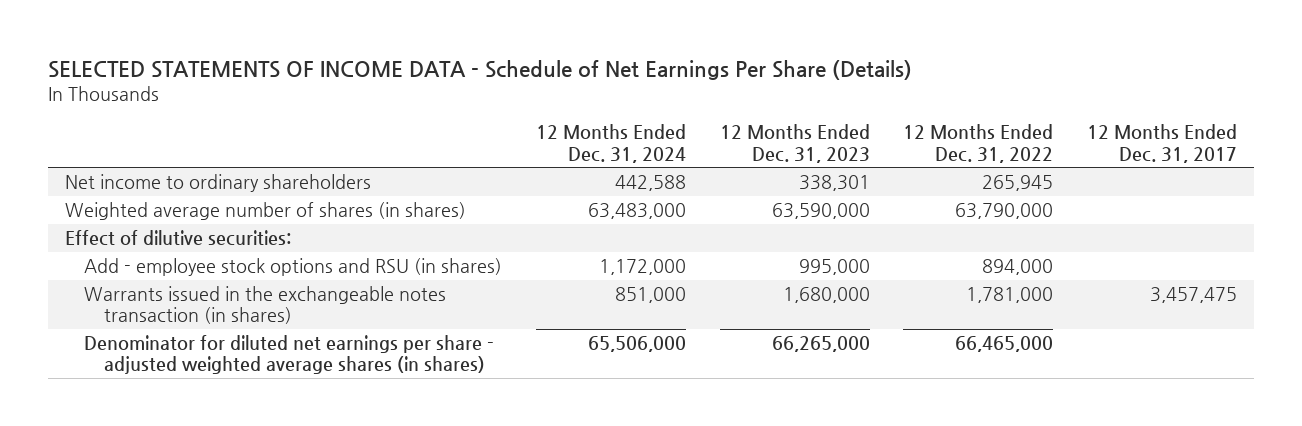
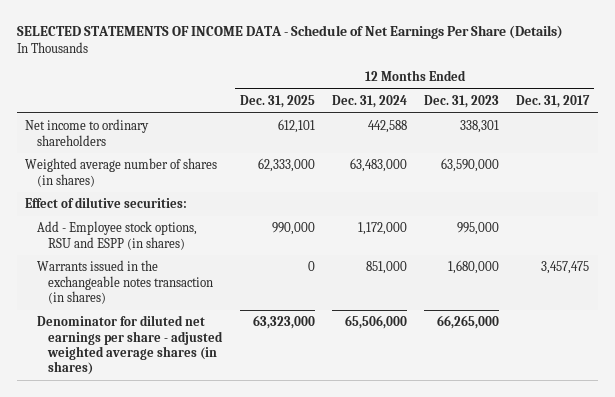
[903,124,1054,163] 12 Months Ended Dec. 31, 2022 -> none
none -> [239,94,315,108] Dec. 31, 2025
[84,258,503,277] Add - employee stock options and RSU (in shares) -> [36,221,197,250] Add - Employee stock options, RSU and ESPP (in shares)

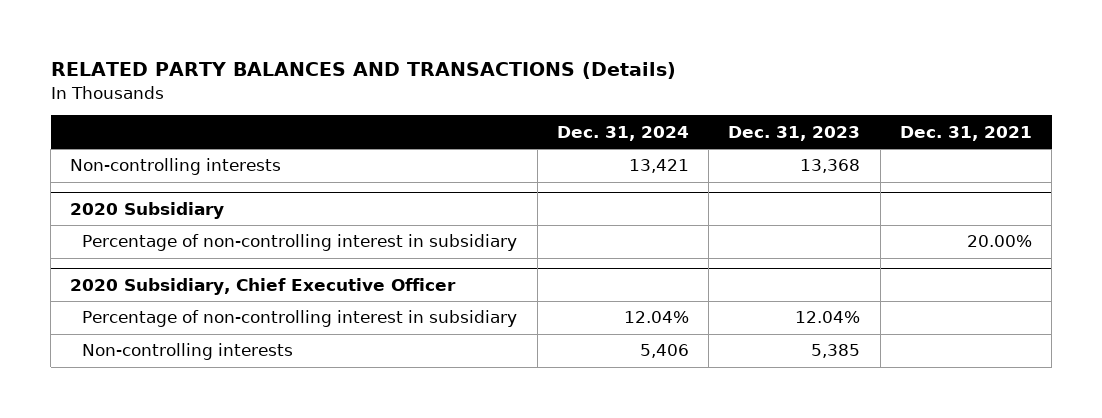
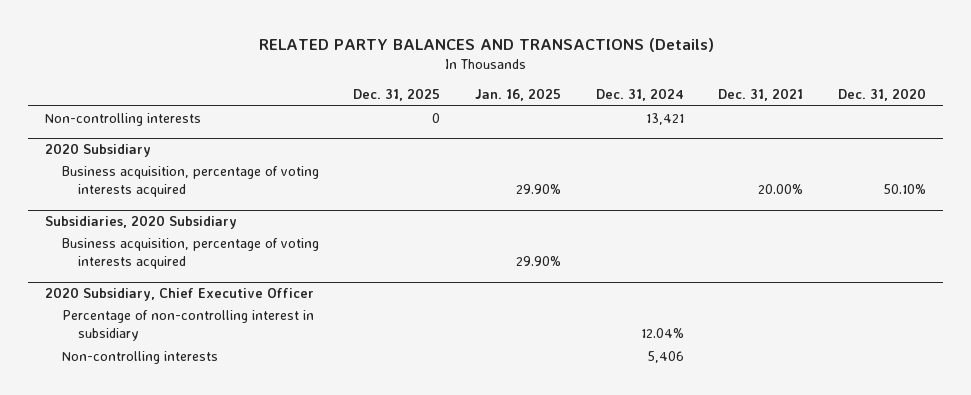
[728,125,861,141] Dec. 31, 2023 -> none
none -> [353,88,441,102] Dec. 31, 2025
none -> [475,88,562,102] Jan. 16, 2025
none -> [837,88,926,102] Dec. 31, 2020
[82,234,518,252] Percentage of non-controlling interest in subsidiary -> none
none -> [61,165,319,198] Business acquisition, percentage of voting interests acquired
none -> [45,215,238,230] Subsidiaries, 2020 Subsidiary
none -> [61,237,319,270] Business acquisition, percentage of voting interests acquired

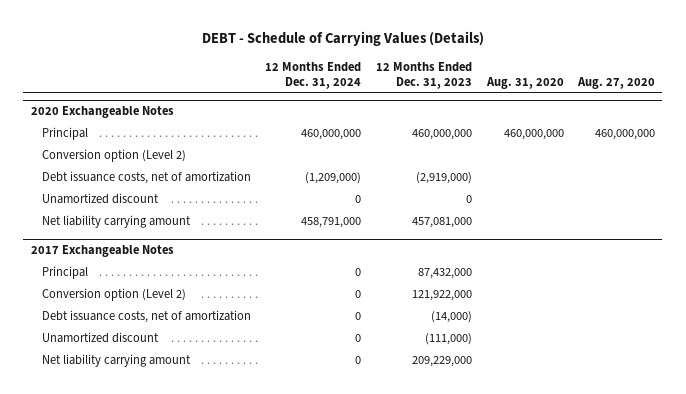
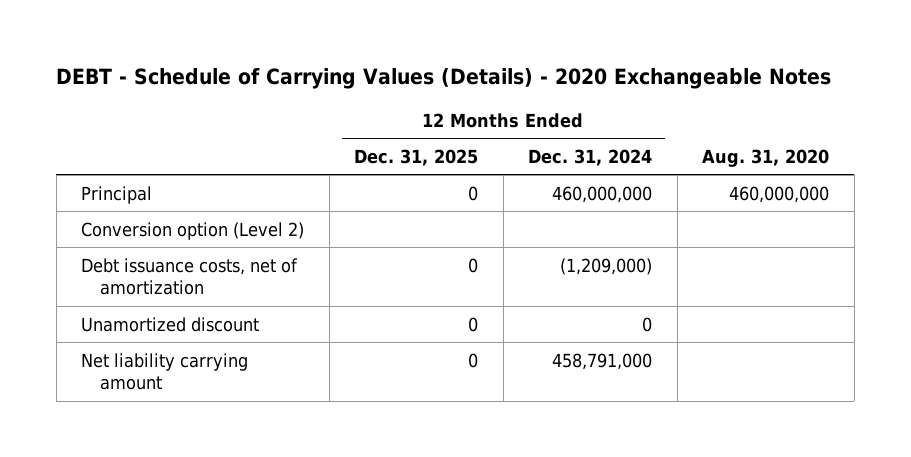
[201,30,484,46] DEBT - Schedule of Carrying Values (Details) -> [56,68,832,90] DEBT - Schedule of Carrying Values (Details) - 2020 Exchangeable Notes
[376,61,473,89] 12 Months Ended Dec. 31, 2023 -> none
[577,76,656,89] Aug. 27, 2020 -> none
none -> [354,148,479,166] Dec. 31, 2025
[30,106,174,119] 2020 Exchangeable Notes -> none
[30,245,174,258] 2017 Exchangeable Notes -> none
[41,265,88,279] Principal -> none
[41,287,186,301] Conversion option (Level 2) -> none
[41,309,251,323] Debt issuance costs, net of amortization -> none
[41,331,159,343] Unamortized discount -> none
[41,353,191,367] Net liability carrying amount -> none

